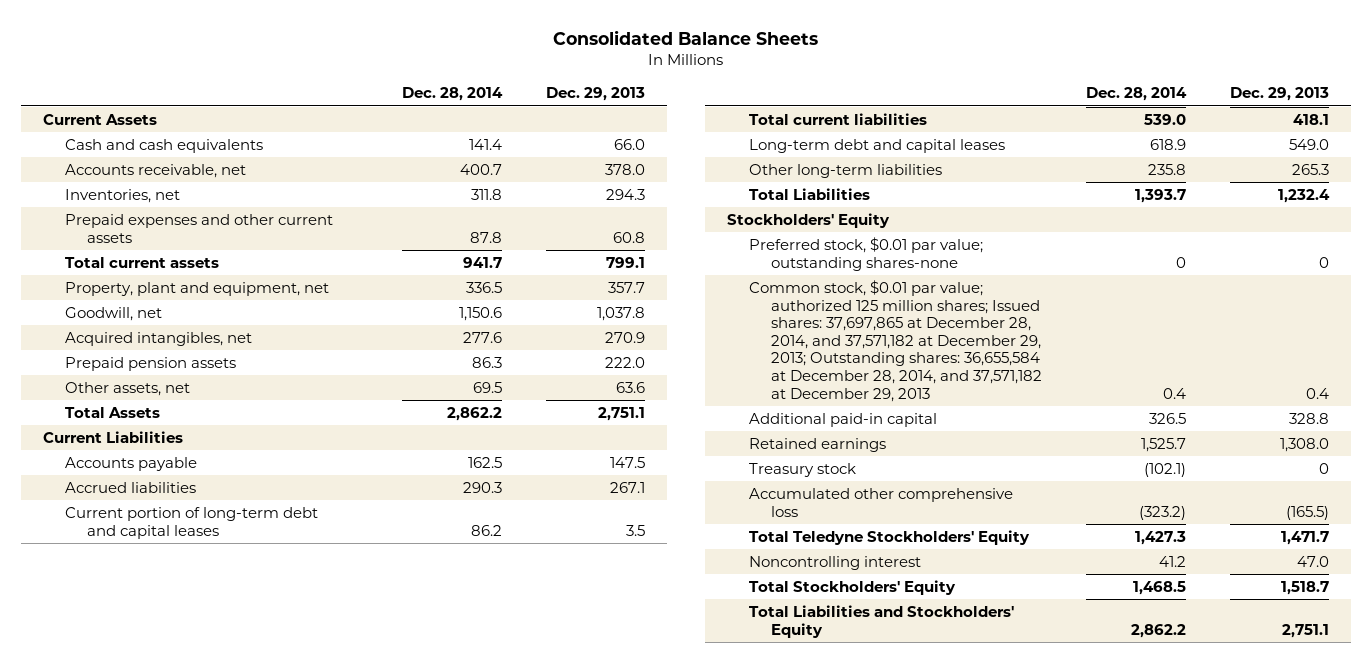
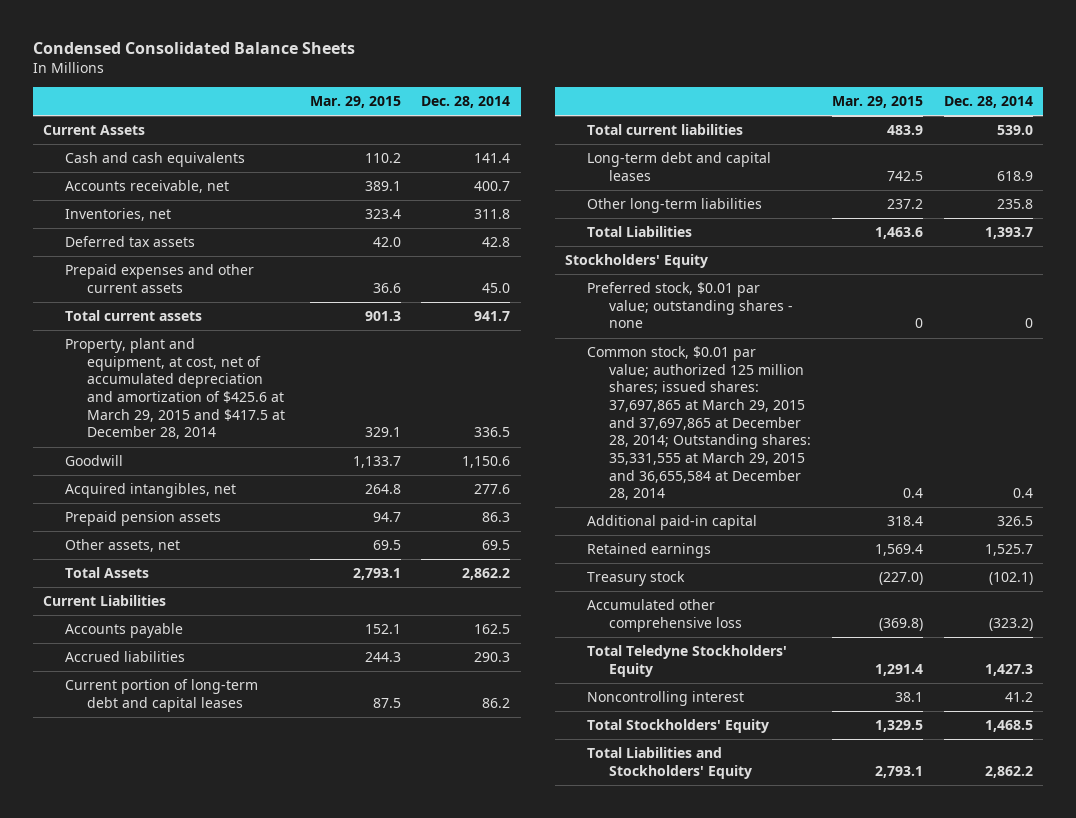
[553,29,819,45] Consolidated Balance Sheets -> [32,42,355,55] Condensed Consolidated Balance Sheets
[546,87,646,102] Dec. 29, 2013 -> none
none -> [309,95,401,108] Mar. 29, 2015
none -> [65,236,196,248] Deferred tax assets
[469,231,502,243] 87.8 -> [482,282,511,293] 45.0
[64,281,329,296] Property, plant and equipment, net -> [65,338,286,440] Property, plant and equipment, at cost, net of accumulated depreciation and amortization of $425.6 at March 29, 2015 and $417.5 at December 28, 2014
[64,306,162,321] Goodwill, net -> [65,455,124,467] Goodwill
[749,236,984,271] Preferred stock, $0.01 par value; outstanding shares-none -> [587,282,794,329] Preferred stock, $0.01 par value; outstanding shares - none
[749,279,1042,402] Common stock, $0.01 par value; authorized 125 million shares; Issued shares: 37,697,865 at December 28, 2014, and 37,571,182 at December 29, 2013; Outstanding shares: 36,655,584 at December 28, 2014, and 37,571,182 at December 29, 2013 -> [587,346,812,501] Common stock, $0.01 par value; authorized 125 million shares; issued shares: 37,697,865 at March 29, 2015 and 37,697,865 at December 28, 2014; Outstanding shares: 35,331,555 at March 29, 2015 and 36,655,584 at December 28, 2014

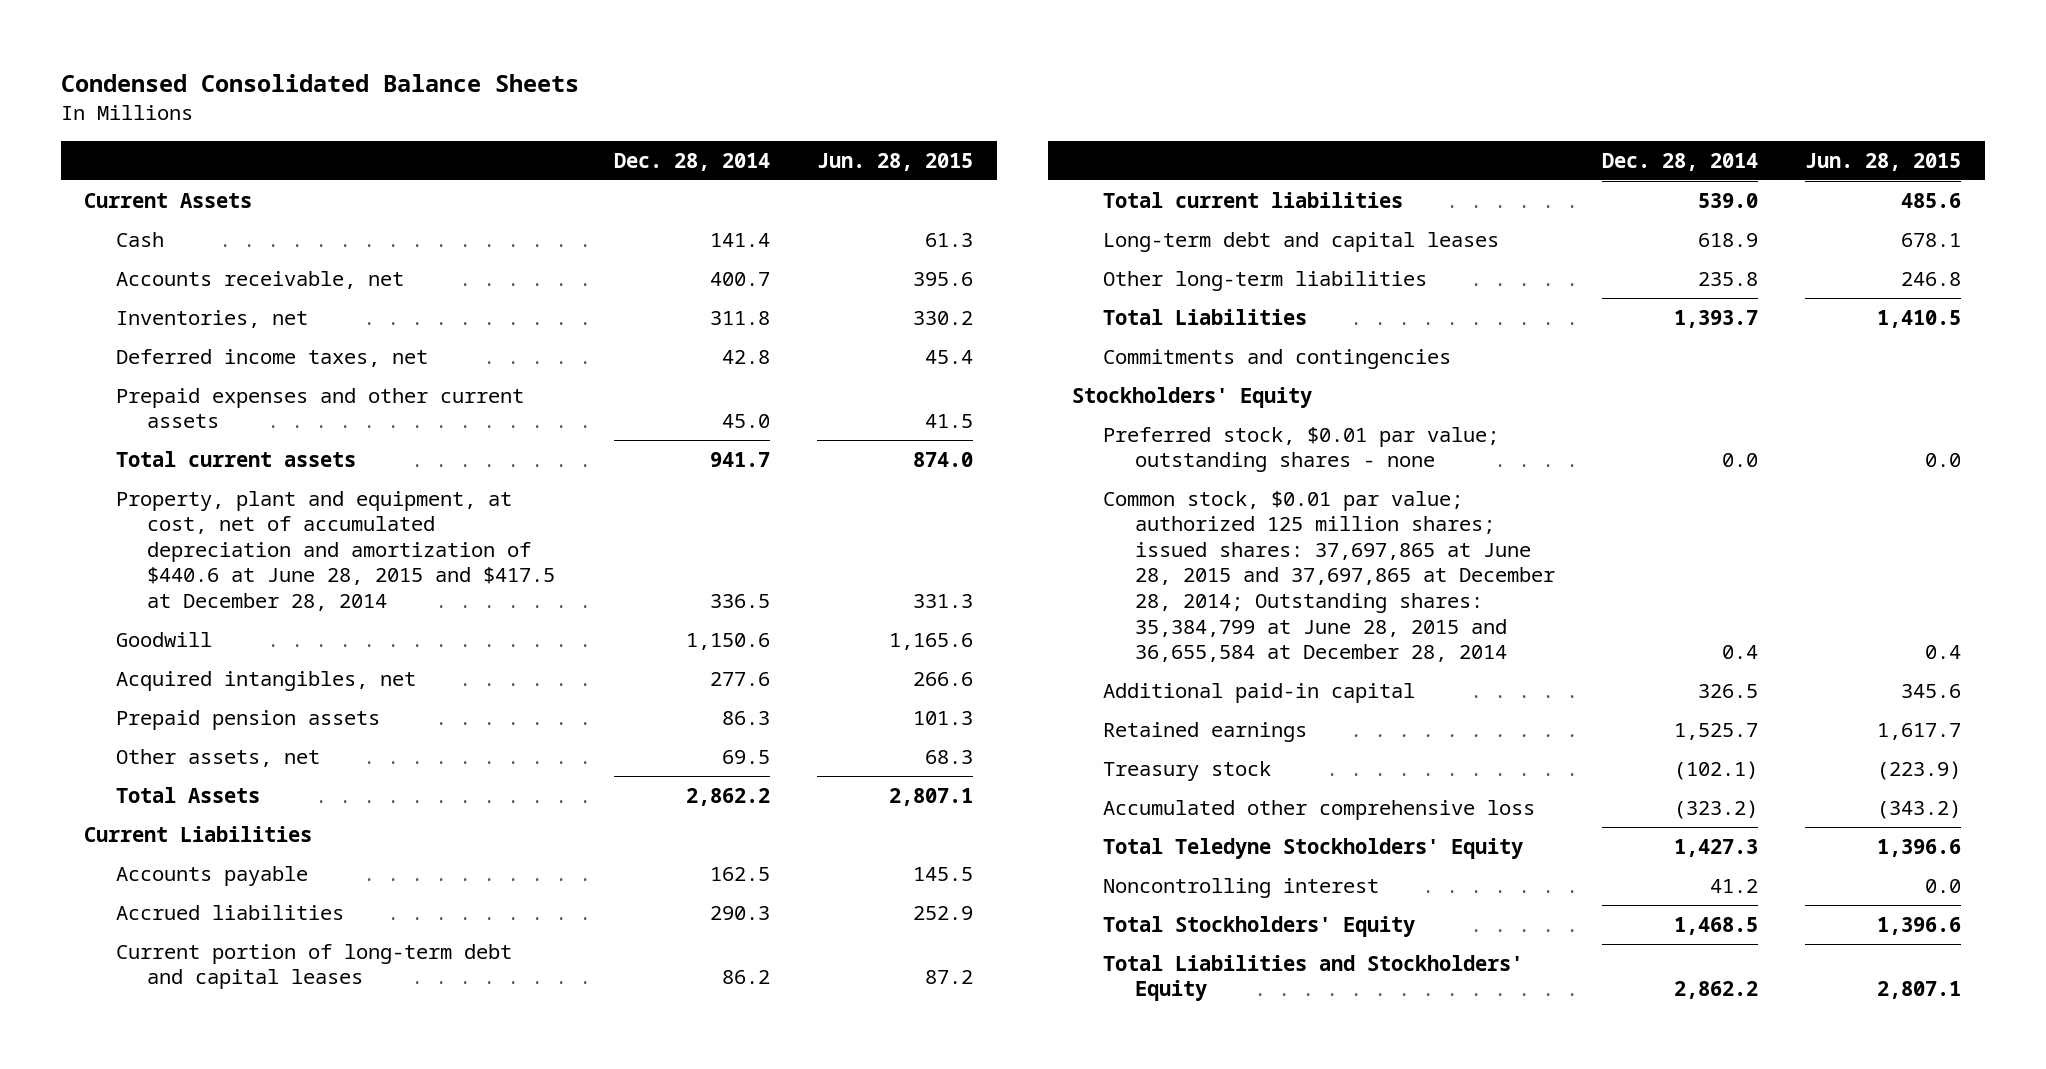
[309,95,401,108] Mar. 29, 2015 -> none
none -> [817,152,974,171] Jun. 28, 2015
[65,152,246,168] Cash and cash equivalents -> [115,231,164,247] Cash
[65,236,196,248] Deferred tax assets -> [115,348,428,367] Deferred income taxes, net
[65,338,286,440] Property, plant and equipment, at cost, net of accumulated depreciation and amortization of $425.6 at March 29, 2015 and $417.5 at December 28, 2014 -> [115,490,555,611] Property, plant and equipment, at cost, net of accumulated depreciation and amortization of $440.6 at June 28, 2015 and $417.5 at December 28, 2014
none -> [1103,348,1452,369] Commitments and contingencies
[1024,318,1033,329] 0 -> [1722,453,1759,468] 0.0
[587,346,812,501] Common stock, $0.01 par value; authorized 125 million shares; issued shares: 37,697,865 at March 29, 2015 and 37,697,865 at December 28, 2014; Outstanding shares: 35,331,555 at March 29, 2015 and 36,655,584 at December 28, 2014 -> [1103,490,1555,663] Common stock, $0.01 par value; authorized 125 million shares; issued shares: 37,697,865 at June 28, 2015 and 37,697,865 at December 28, 2014; Outstanding shares: 35,384,799 at June 28, 2015 and 36,655,584 at December 28, 2014

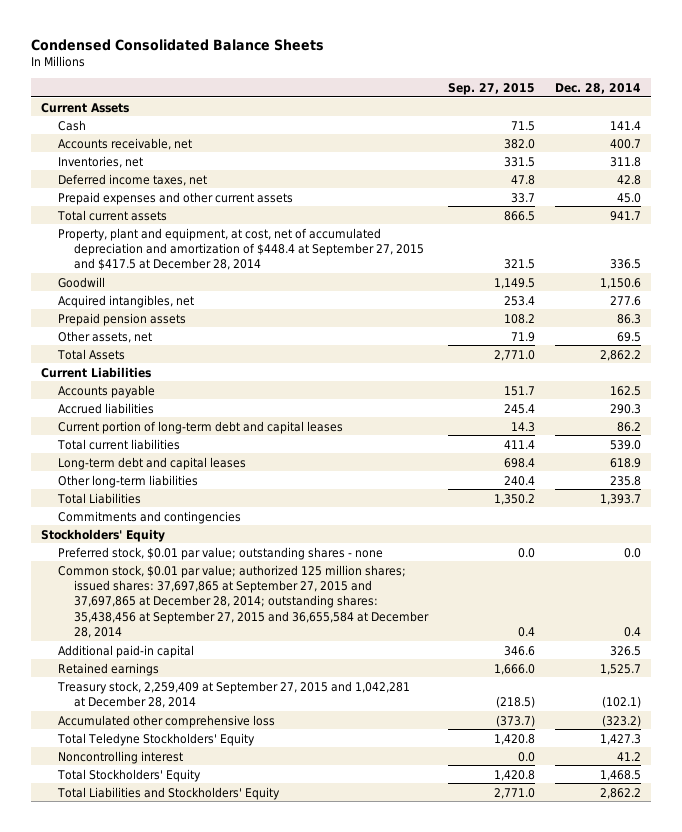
[817,152,974,171] Jun. 28, 2015 -> none
none -> [447,82,535,95] Sep. 27, 2015
[115,490,555,611] Property, plant and equipment, at cost, net of accumulated depreciation and amortization of $440.6 at June 28, 2015 and $417.5 at December 28, 2014 -> [57,227,425,271] Property, plant and equipment, at cost, net of accumulated depreciation and amortization of $448.4 at September 27, 2015 and $417.5 at December 28, 2014
[1103,490,1555,663] Common stock, $0.01 par value; authorized 125 million shares; issued shares: 37,697,865 at June 28, 2015 and 37,697,865 at December 28, 2014; Outstanding shares: 35,384,799 at June 28, 2015 and 36,655,584 at December 28, 2014 -> [57,564,430,639] Common stock, $0.01 par value; authorized 125 million shares; issued shares: 37,697,865 at September 27, 2015 and 37,697,865 at December 28, 2014; outstanding shares: 35,438,456 at September 27, 2015 and 36,655,584 at December 28, 2014
[1103,760,1272,781] Treasury stock -> [56,680,410,708] Treasury stock, 2,259,409 at September 27, 2015 and 1,042,281 at December 28, 2014

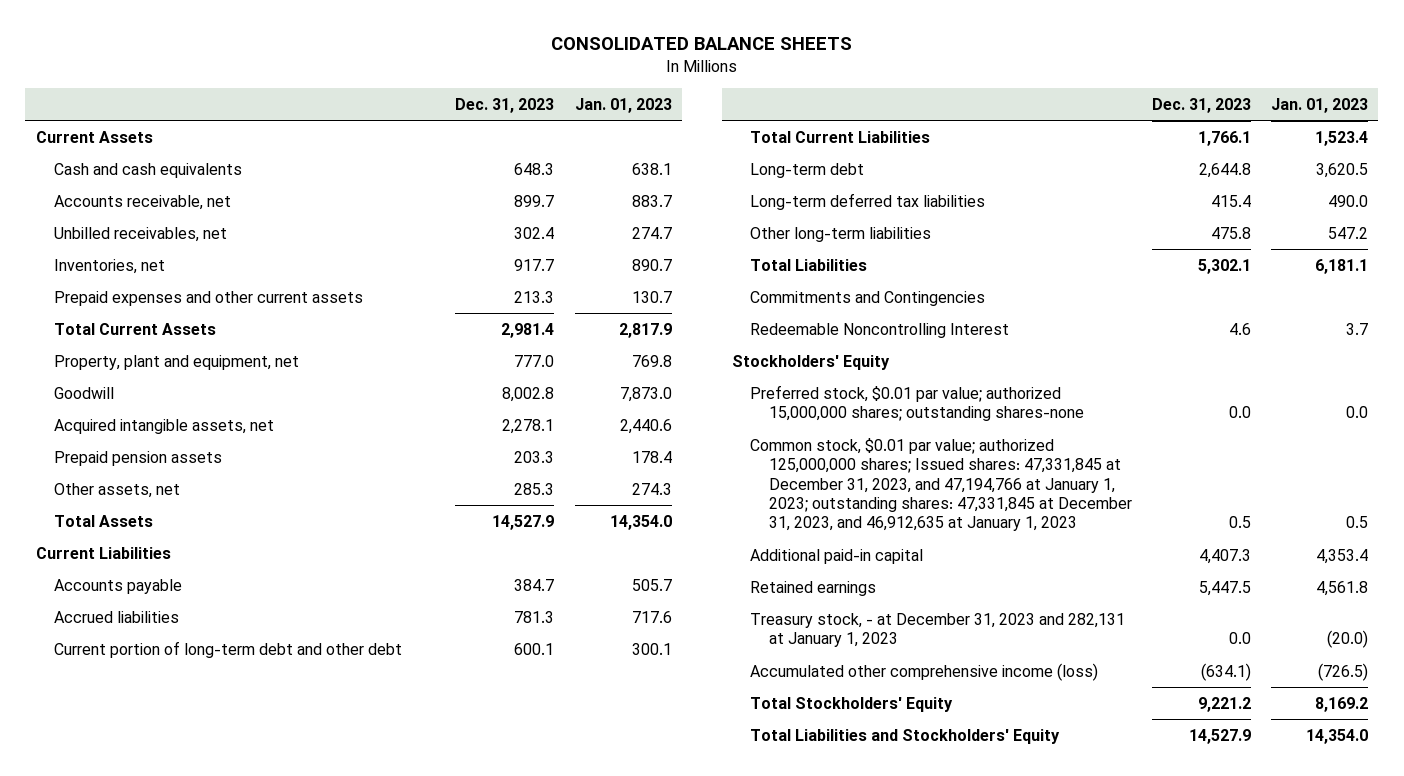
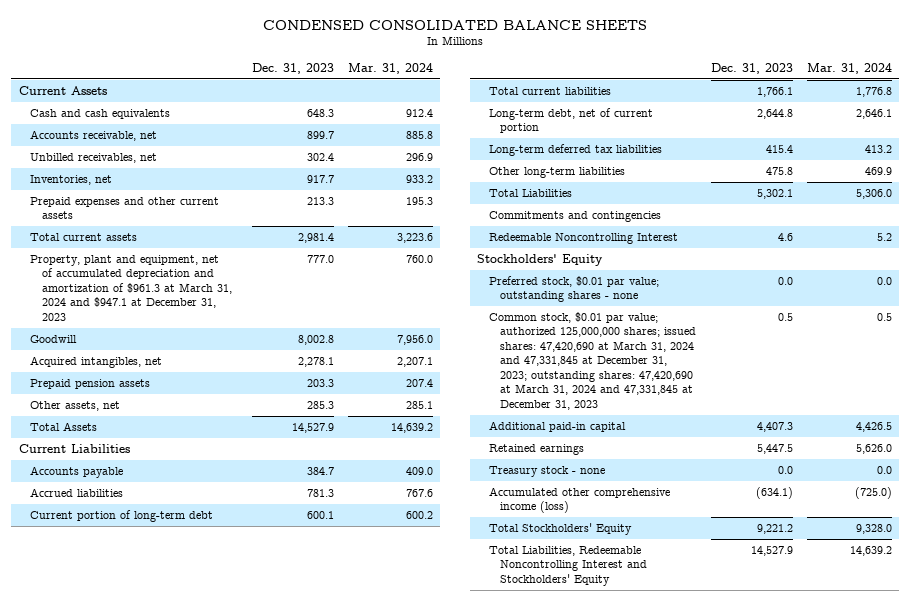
[550,37,852,51] CONSOLIDATED BALANCE SHEETS -> [263,19,648,30] CONDENSED CONSOLIDATED BALANCE SHEETS
[574,97,672,113] Jan. 01, 2023 -> none
none -> [348,63,434,75] Mar. 31, 2024
[53,322,216,335] Total Current Assets -> [30,232,138,241] Total current assets
[53,354,299,370] Property, plant and equipment, net -> [30,254,232,321] Property, plant and equipment, net of accumulated depreciation and amortization of $961.3 at March 31, 2024 and $947.1 at December 31, 2023
[53,418,274,434] Acquired intangible assets, net -> [30,355,163,368] Acquired intangibles, net
[53,640,402,658] Current portion of long-term debt and other debt -> [30,509,214,522] Current portion of long-term debt
[750,130,931,143] Total Current Liabilities -> [488,86,611,95] Total current liabilities
[750,162,865,178] Long-term debt -> [488,107,653,134] Long-term debt, net of current portion
[750,290,986,306] Commitments and Contingencies -> [488,210,661,222] Commitments and contingencies
[750,384,1084,422] Preferred stock, $0.01 par value; authorized 15,000,000 shares; outstanding shares-none -> [488,275,659,303] Preferred stock, $0.01 par value; outstanding shares - none
[750,437,1132,532] Common stock, $0.01 par value; authorized 125,000,000 shares; Issued shares: 47,331,845 at December 31, 2023, and 47,194,766 at January 1, 2023; outstanding shares: 47,331,845 at December 31, 2023, and 46,912,635 at January 1, 2023 -> [488,311,697,410] Common stock, $0.01 par value; authorized 125,000,000 shares; issued shares: 47,420,690 at March 31, 2024 and 47,331,845 at December 31, 2023; outstanding shares: 47,420,690 at March 31, 2024 and 47,331,845 at December 31, 2023
[750,612,1126,648] Treasury stock, - at December 31, 2023 and 282,131 at January 1, 2023 -> [488,465,605,477] Treasury stock - none
[750,728,1061,744] Total Liabilities and Stockholders' Equity -> [488,545,648,586] Total Liabilities, Redeemable Noncontrolling Interest and Stockholders' Equity

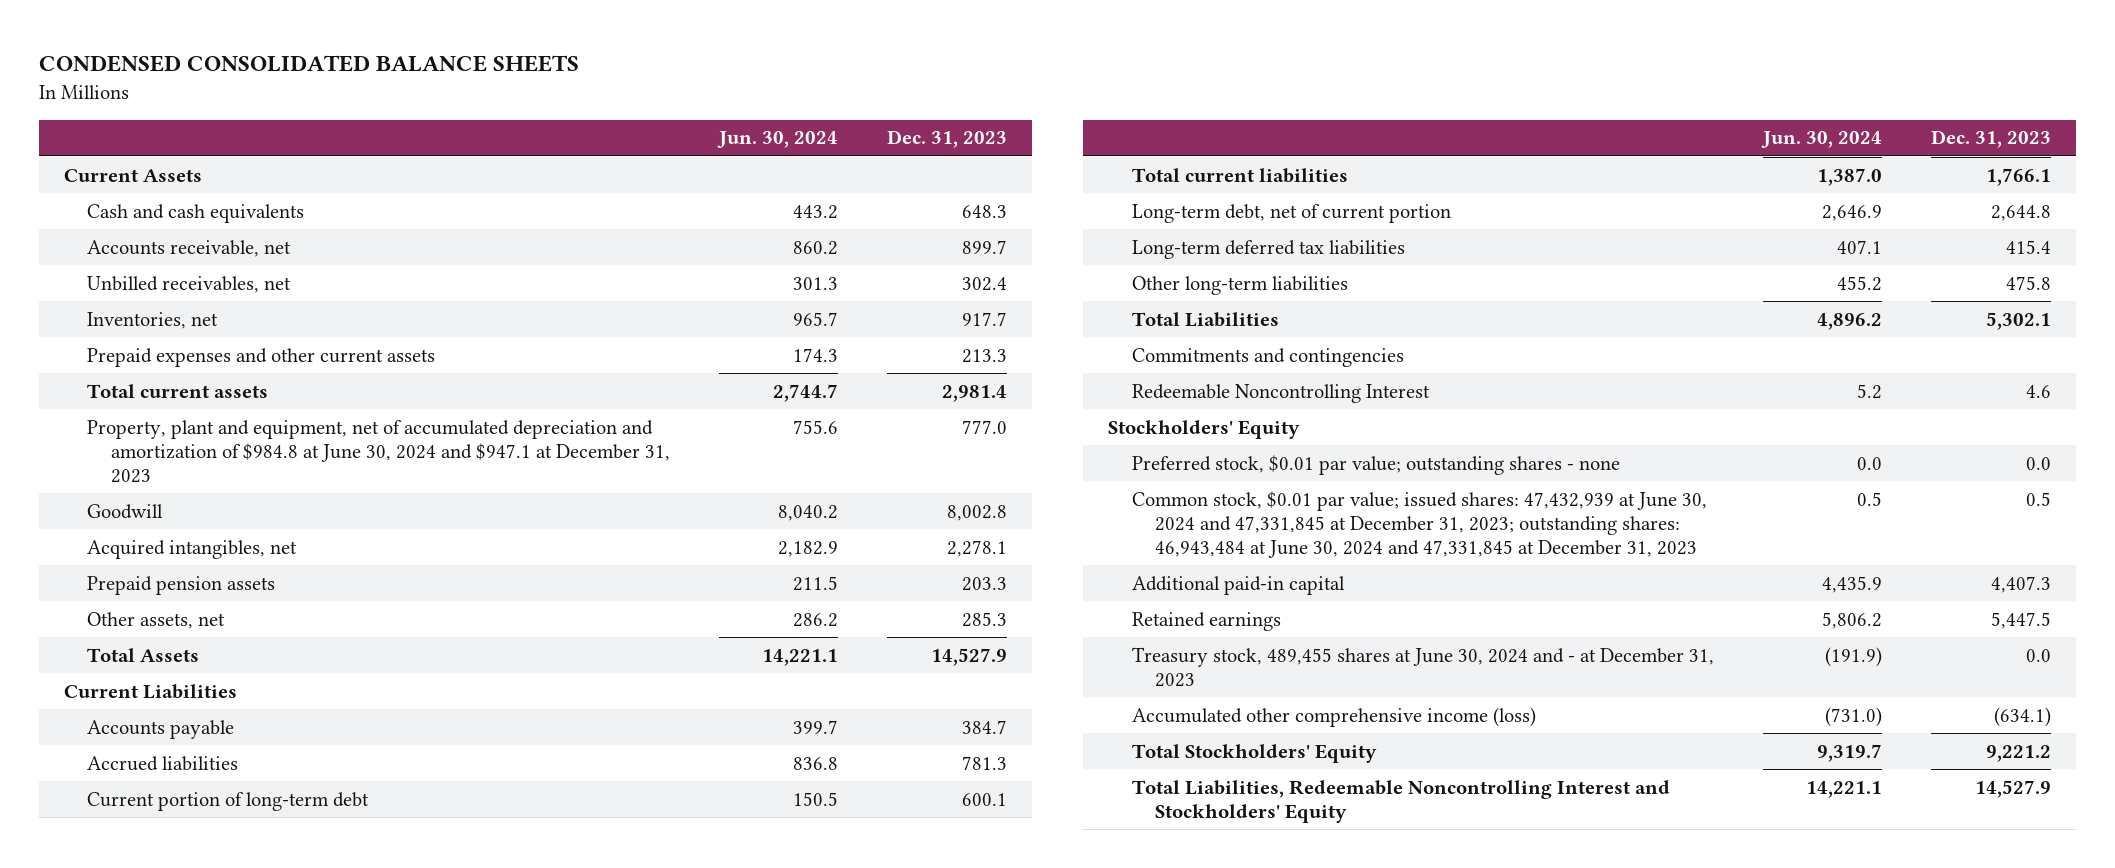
[348,63,434,75] Mar. 31, 2024 -> none
none -> [717,131,839,149] Jun. 30, 2024
[30,254,232,321] Property, plant and equipment, net of accumulated depreciation and amortization of $961.3 at March 31, 2024 and $947.1 at December 31, 2023 -> [87,419,670,483] Property, plant and equipment, net of accumulated depreciation and amortization of $984.8 at June 30, 2024 and $947.1 at December 31, 2023
[488,311,697,410] Common stock, $0.01 par value; authorized 125,000,000 shares; issued shares: 47,420,690 at March 31, 2024 and 47,331,845 at December 31, 2023; outstanding shares: 47,420,690 at March 31, 2024 and 47,331,845 at December 31, 2023 -> [1131,490,1707,558] Common stock, $0.01 par value; issued shares: 47,432,939 at June 30, 2024 and 47,331,845 at December 31, 2023; outstanding shares: 46,943,484 at June 30, 2024 and 47,331,845 at December 31, 2023
[488,465,605,477] Treasury stock - none -> [1131,646,1714,687] Treasury stock, 489,455 shares at June 30, 2024 and - at December 31, 2023

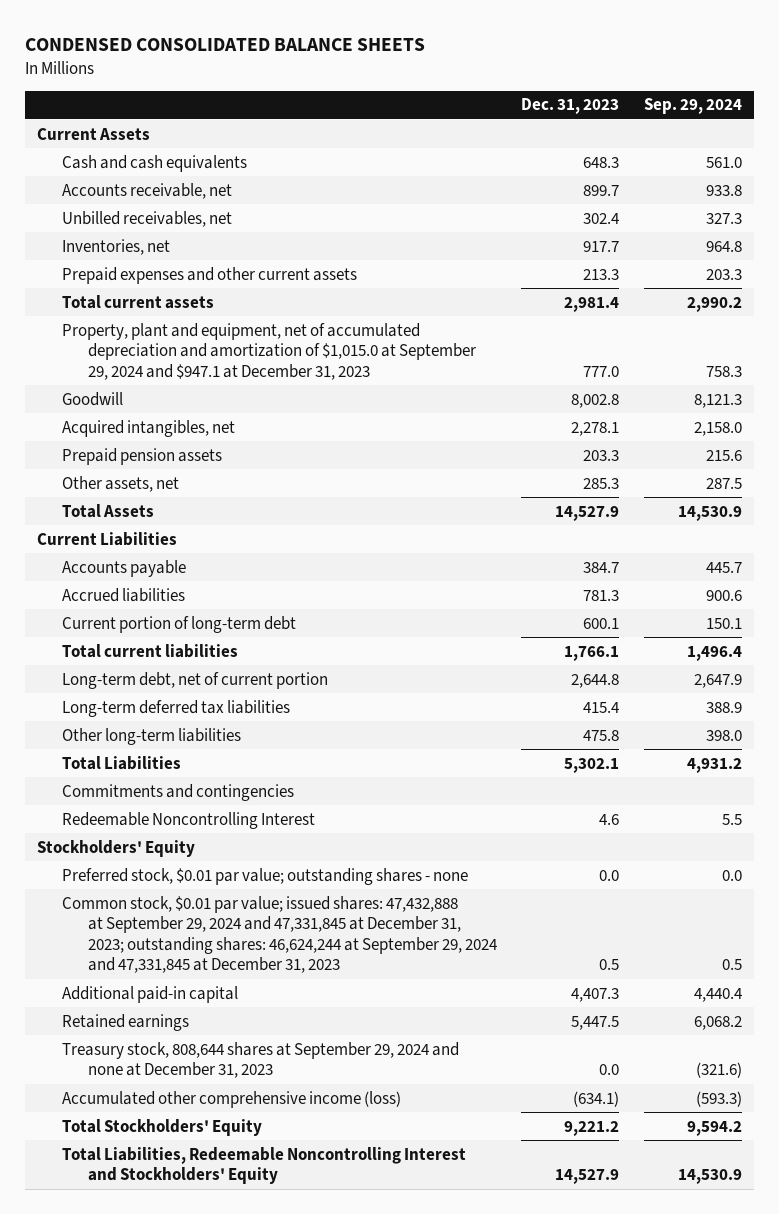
[717,131,839,149] Jun. 30, 2024 -> none
none -> [643,98,742,115] Sep. 29, 2024
[87,419,670,483] Property, plant and equipment, net of accumulated depreciation and amortization of $984.8 at June 30, 2024 and $947.1 at December 31, 2023 -> [62,322,477,380] Property, plant and equipment, net of accumulated depreciation and amortization of $1,015.0 at September 29, 2024 and $947.1 at December 31, 2023
[1131,490,1707,558] Common stock, $0.01 par value; issued shares: 47,432,939 at June 30, 2024 and 47,331,845 at December 31, 2023; outstanding shares: 46,943,484 at June 30, 2024 and 47,331,845 at December 31, 2023 -> [62,895,498,974] Common stock, $0.01 par value; issued shares: 47,432,888 at September 29, 2024 and 47,331,845 at December 31, 2023; outstanding shares: 46,624,244 at September 29, 2024 and 47,331,845 at December 31, 2023
[1131,646,1714,687] Treasury stock, 489,455 shares at June 30, 2024 and - at December 31, 2023 -> [62,1041,460,1079] Treasury stock, 808,644 shares at September 29, 2024 and none at December 31, 2023

